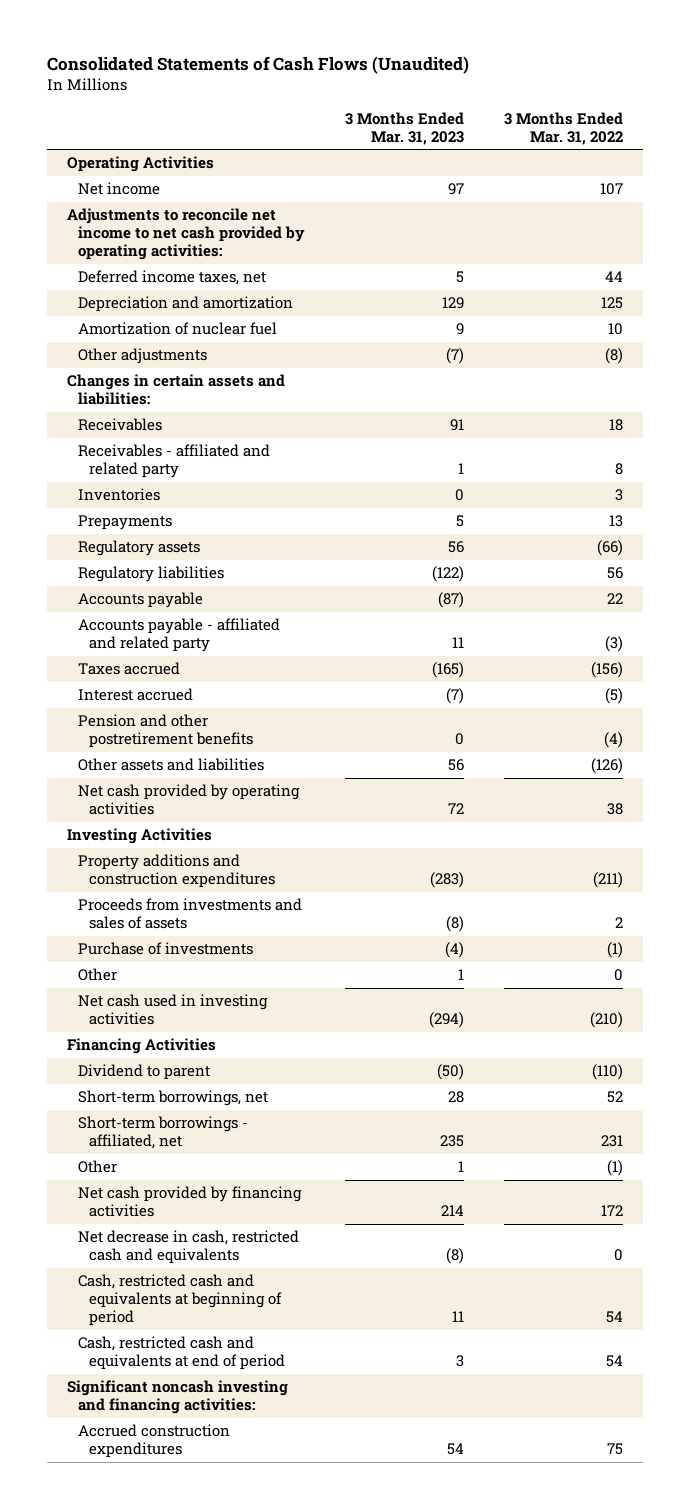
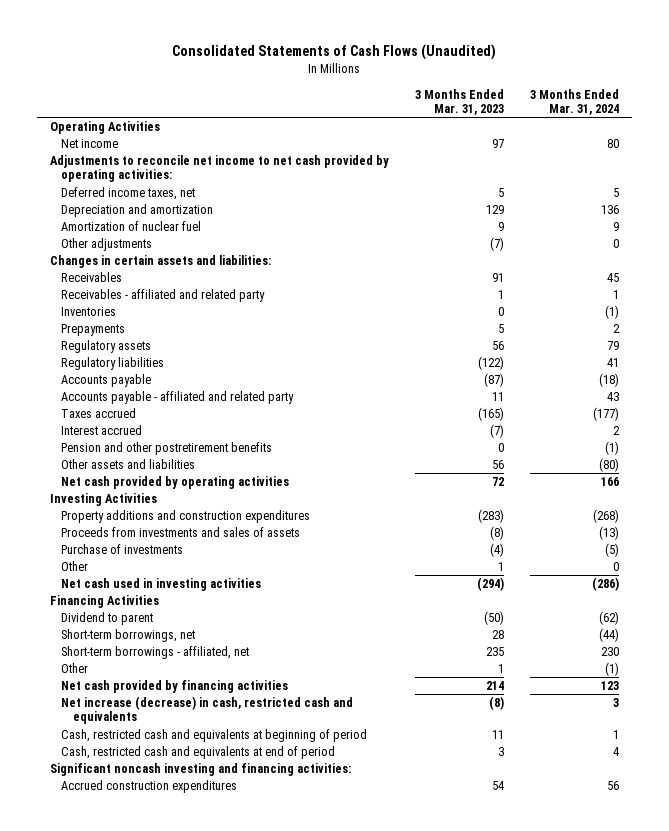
[503,111,623,145] 3 Months Ended Mar. 31, 2022 -> none
none -> [529,88,619,115] 3 Months Ended Mar. 31, 2024
[77,1230,299,1265] Net decrease in cash, restricted cash and equivalents -> [61,696,354,725] Net increase (decrease) in cash, restricted cash and equivalents

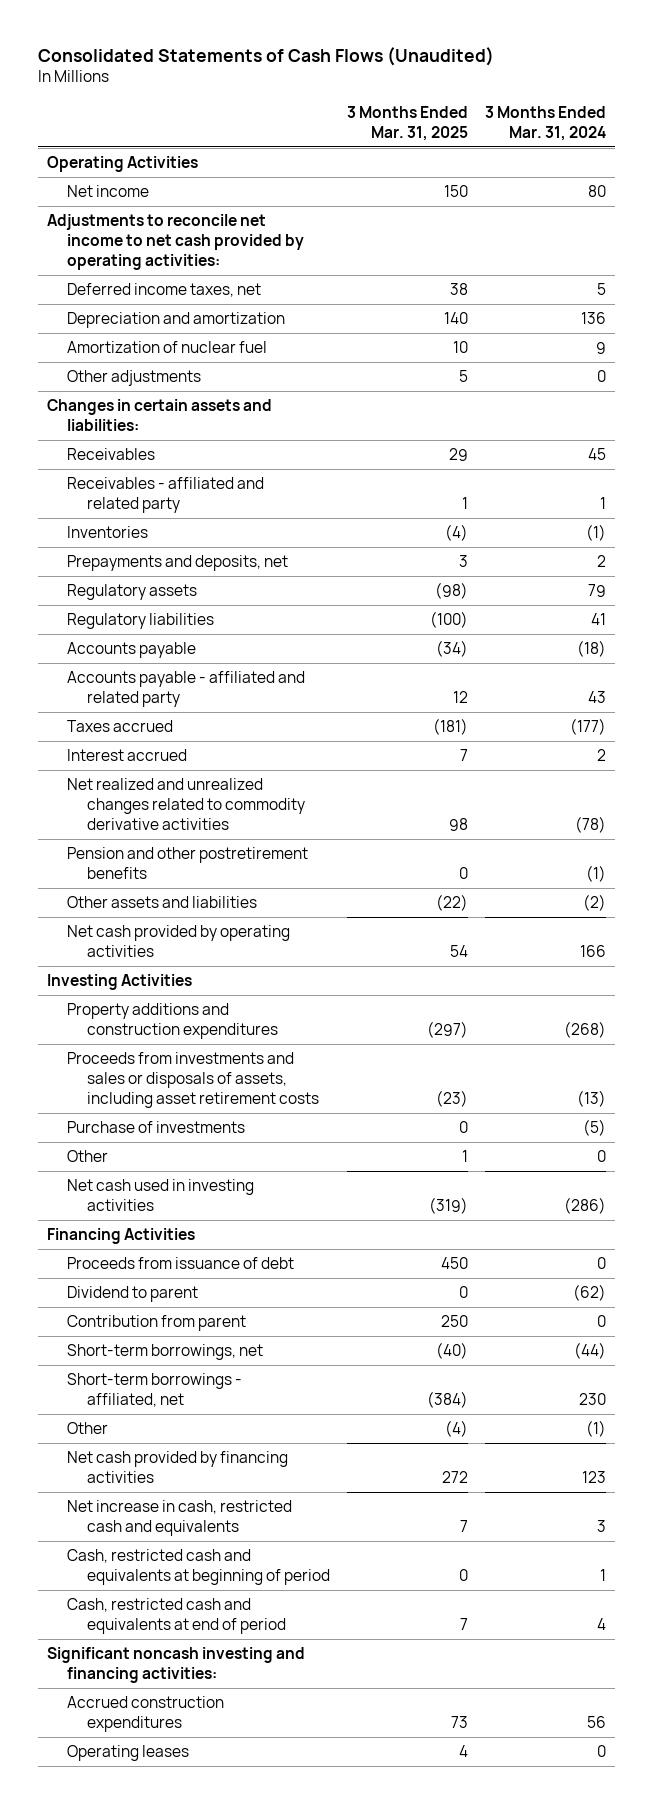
[414,88,504,115] 3 Months Ended Mar. 31, 2023 -> none
none -> [347,105,469,141] 3 Months Ended Mar. 31, 2025
[61,324,126,337] Prepayments -> none
none -> [66,555,288,572] Prepayments and deposits, net
none -> [66,778,305,830] Net realized and unrealized changes related to commodity derivative activities
[598,458,619,473] (80) -> [583,894,607,912] (2)
[61,527,301,538] Proceeds from investments and sales of assets -> [66,1052,319,1108] Proceeds from investments and sales or disposals of assets, including asset retirement costs
none -> [66,1257,294,1270] Proceeds from issuance of debt
none -> [66,1315,246,1332] Contribution from parent
[61,696,354,725] Net increase (decrease) in cash, restricted cash and equivalents -> [66,1500,292,1536] Net increase in cash, restricted cash and equivalents
none -> [66,1745,189,1762] Operating leases

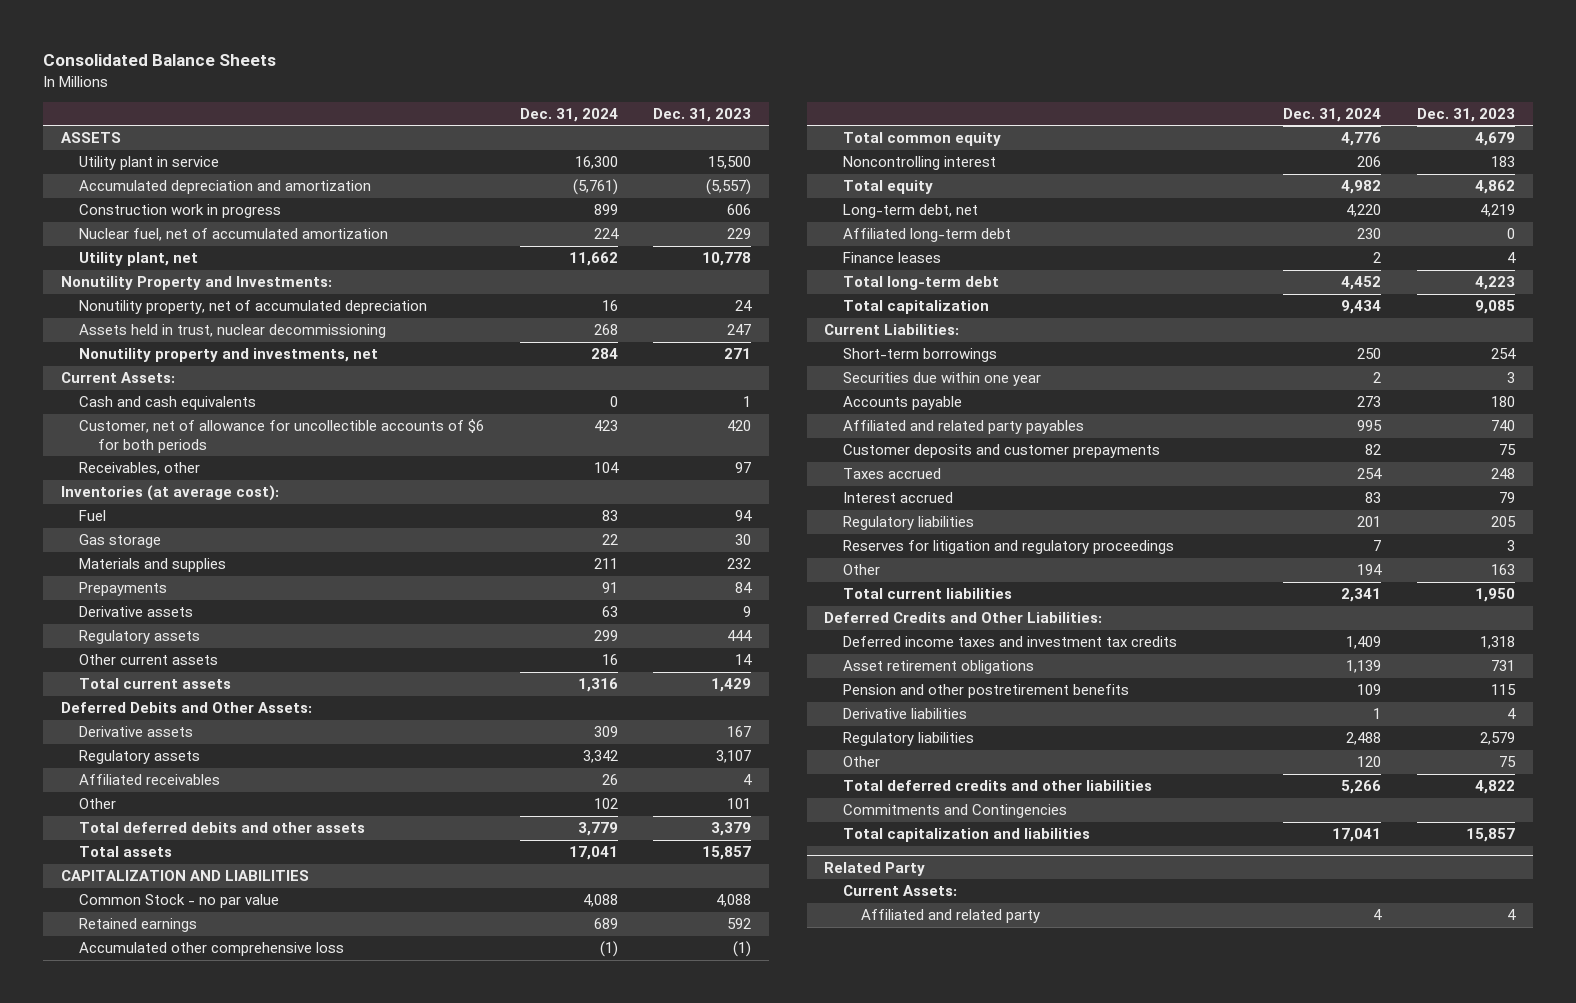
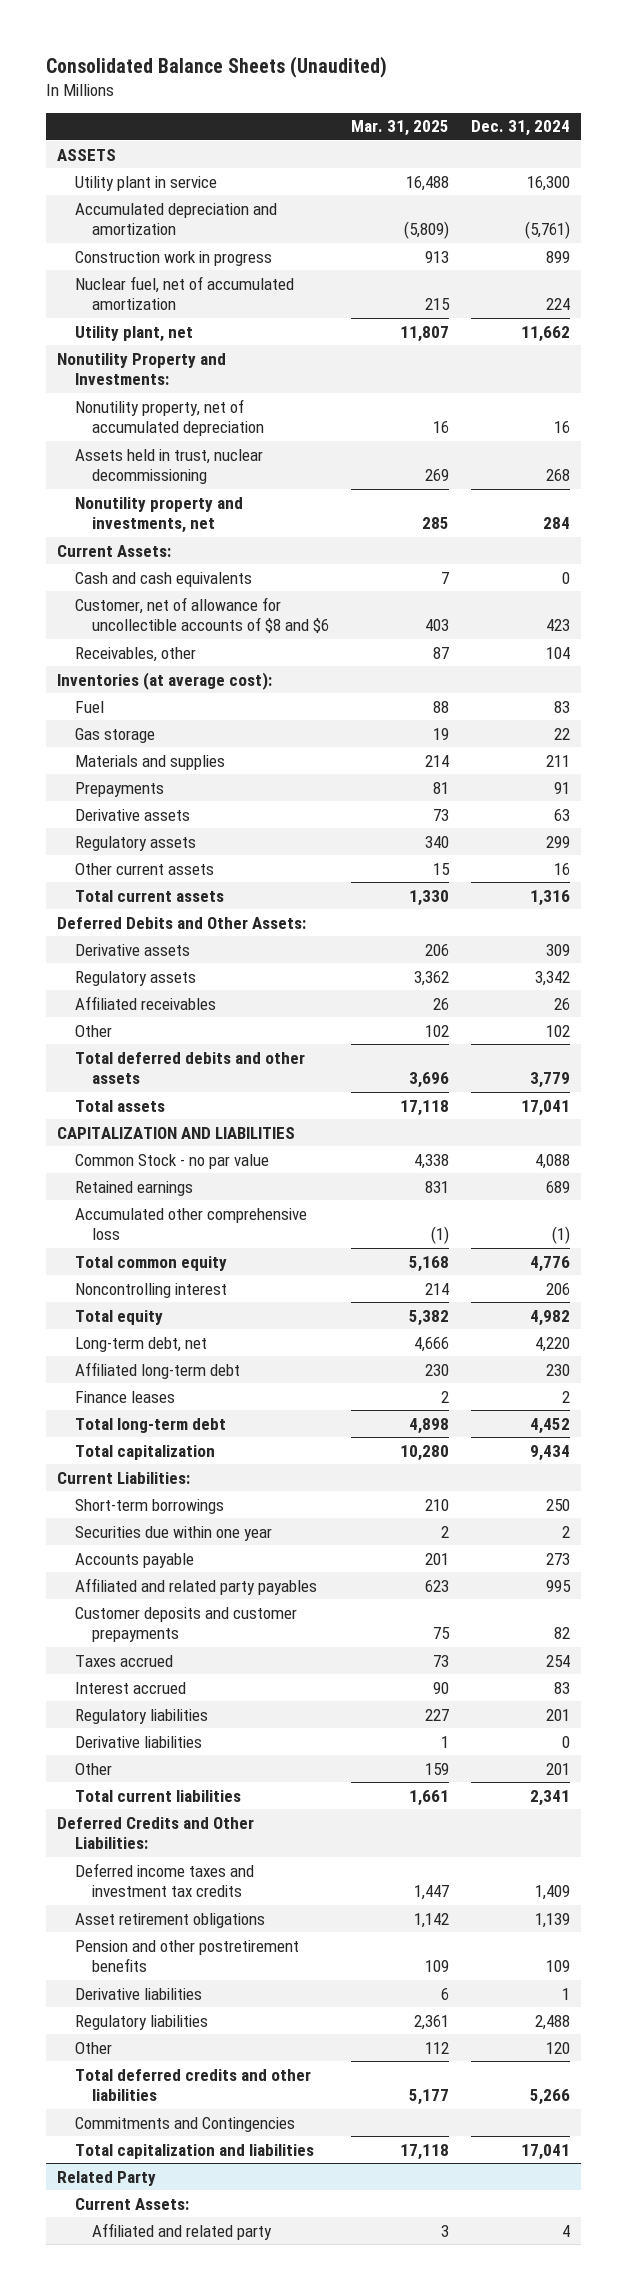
[43,54,277,67] Consolidated Balance Sheets -> [46,55,388,78] Consolidated Balance Sheets (Unaudited)
[653,107,752,122] Dec. 31, 2023 -> none
none -> [351,120,450,137] Mar. 31, 2025
[79,419,485,453] Customer, net of allowance for uncollectible accounts of $6 for both periods -> [74,596,329,634] Customer, net of allowance for uncollectible accounts of $8 and $6
[842,540,1174,555] Reserves for litigation and regulatory proceedings -> none
none -> [74,1735,202,1748] Derivative liabilities
[1357,564,1383,576] 194 -> [546,1762,571,1775] 201

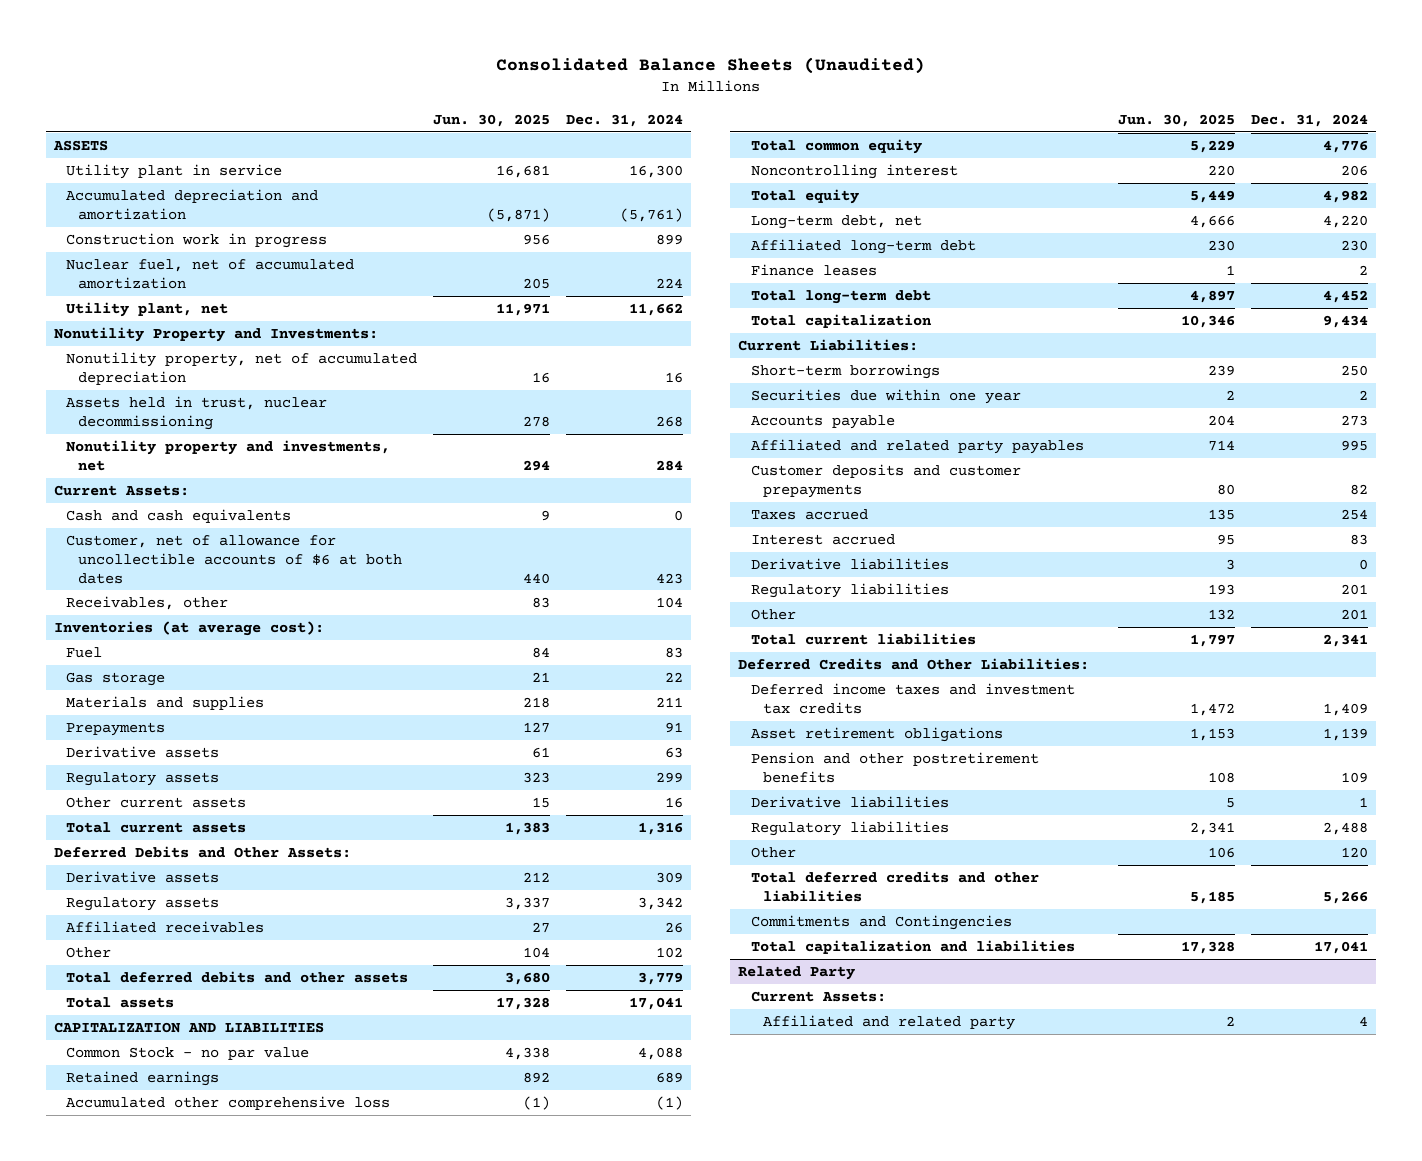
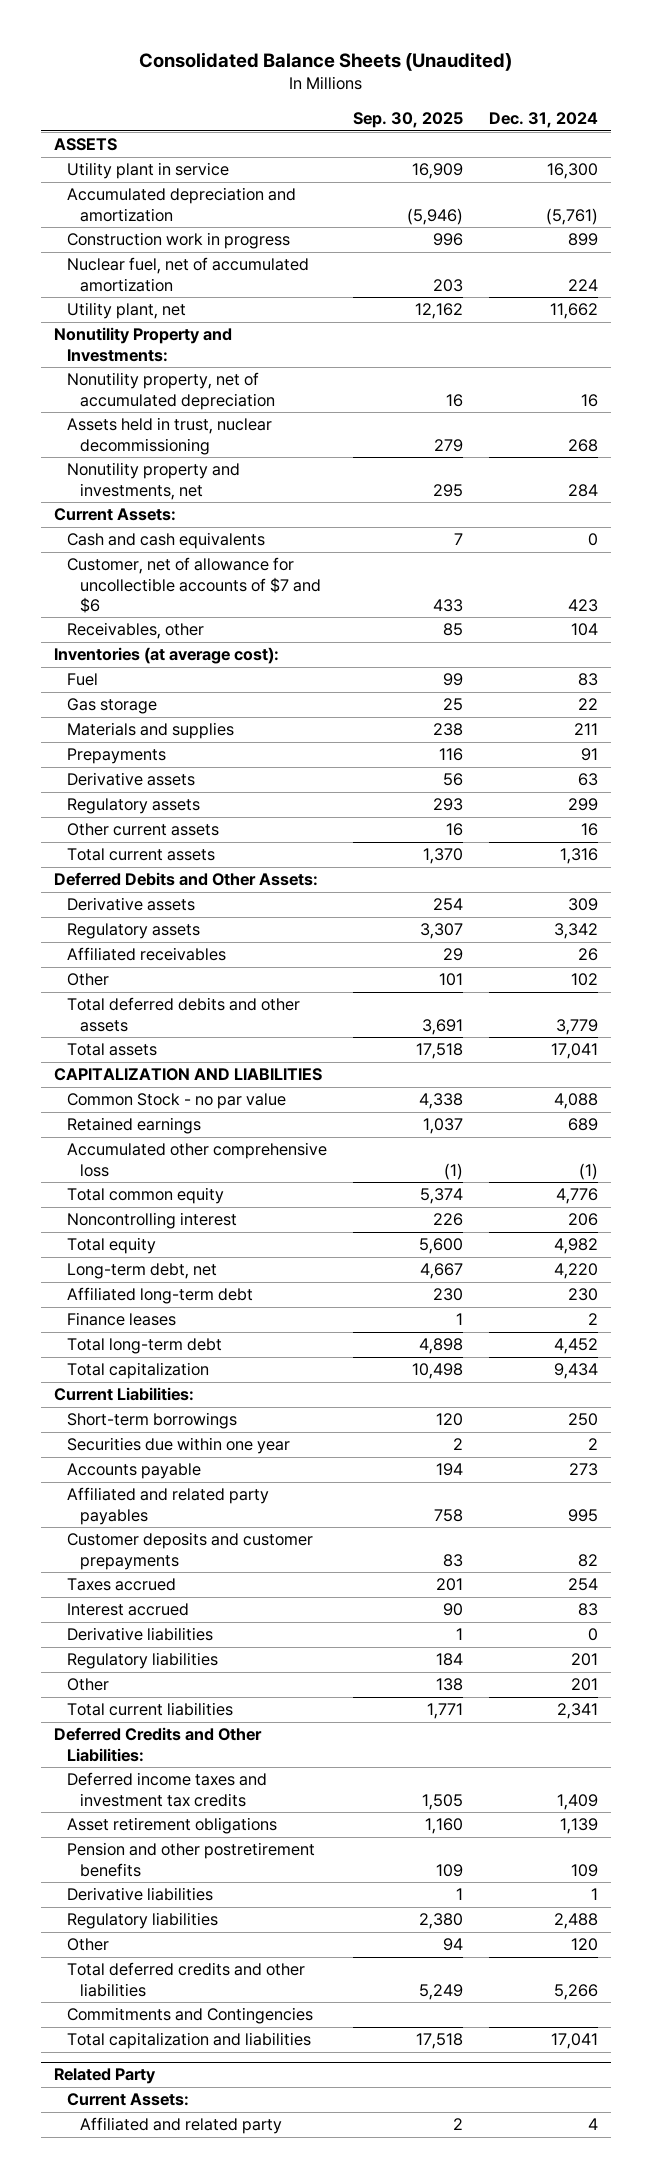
[433,113,551,127] Jun. 30, 2025 -> none
none -> [352,112,463,129] Sep. 30, 2025
[66,534,403,584] Customer, net of allowance for uncollectible accounts of $6 at both dates -> [66,557,321,613] Customer, net of allowance for uncollectible accounts of $7 and $6

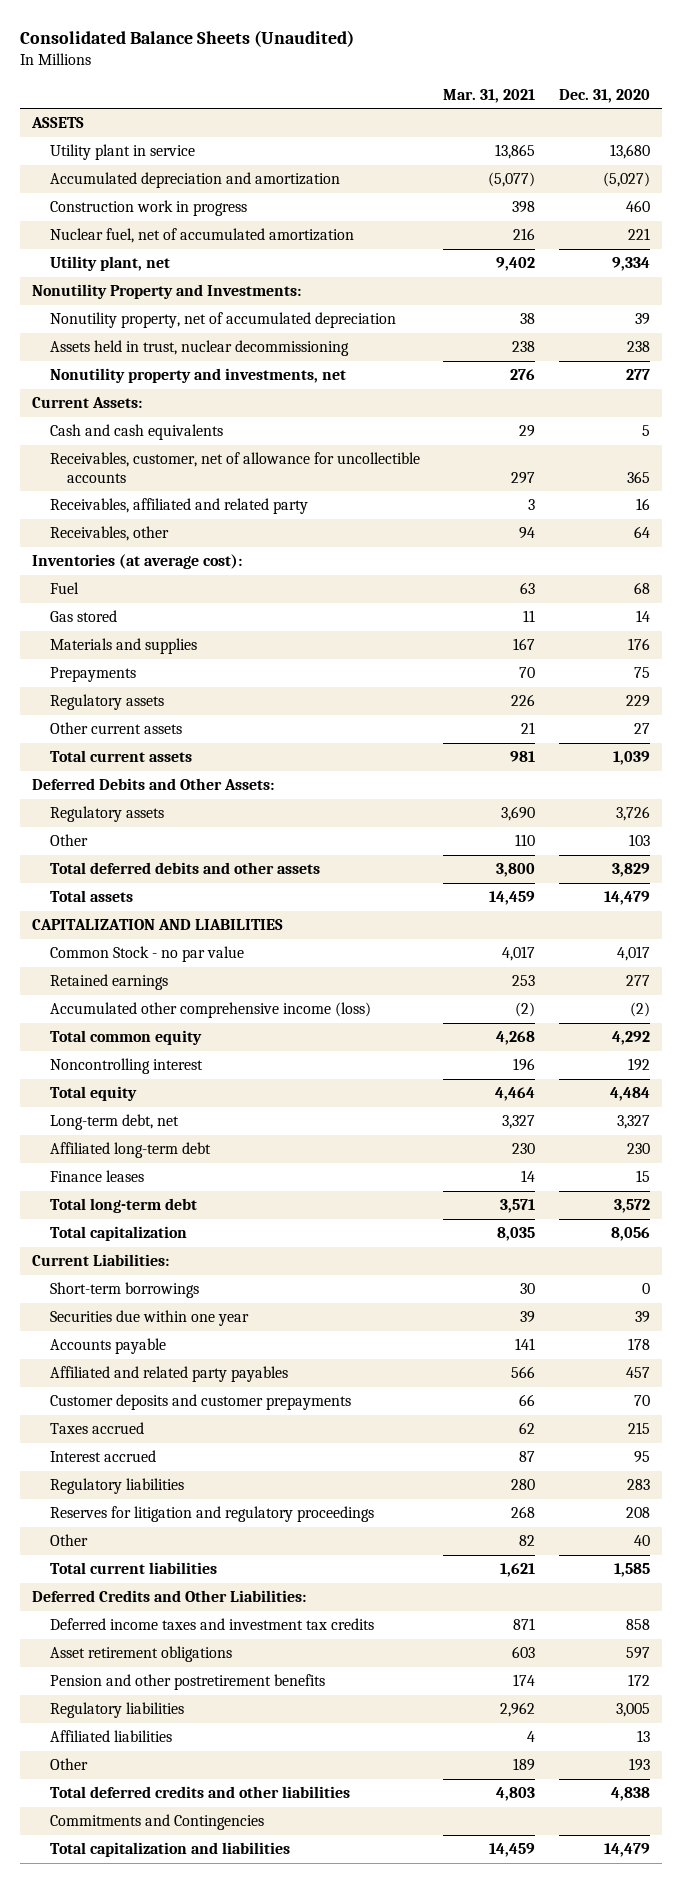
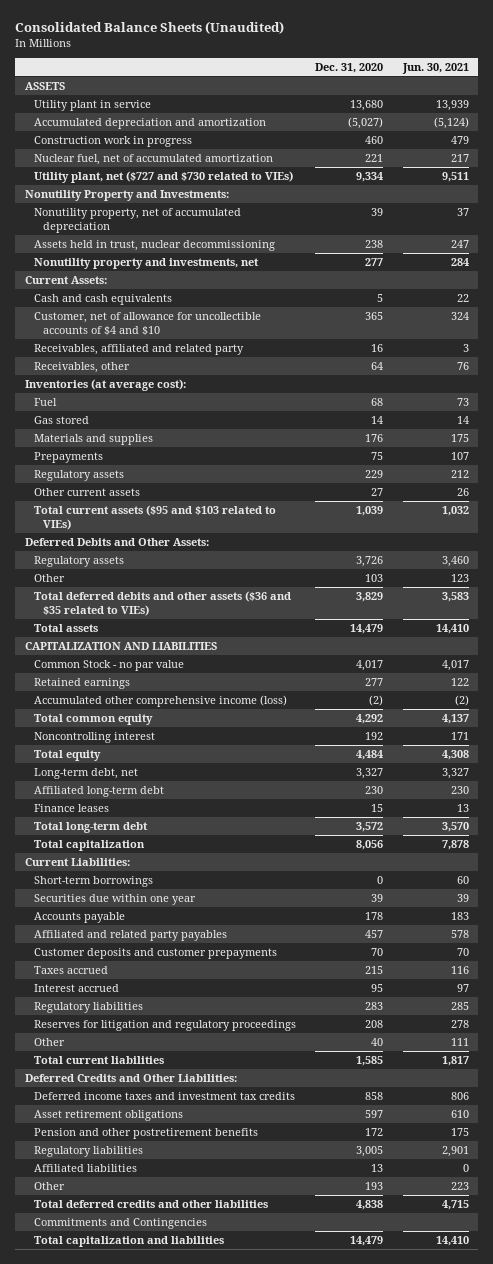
[443,88,536,103] Mar. 31, 2021 -> none
none -> [401,63,469,75] Jun. 30, 2021
[49,256,170,272] Utility plant, net -> [33,170,293,183] Utility plant, net ($727 and $730 related to VIEs)
[49,452,420,483] Receivables, customer, net of allowance for uncollectible accounts -> [33,311,261,336] Customer, net of allowance for uncollectible accounts of $4 and $10
[49,750,192,763] Total current assets -> [33,504,276,531] Total current assets ($95 and $103 related to VIEs)
[49,862,320,875] Total deferred debits and other assets -> [33,590,291,617] Total deferred debits and other assets ($36 and $35 related to VIEs)

